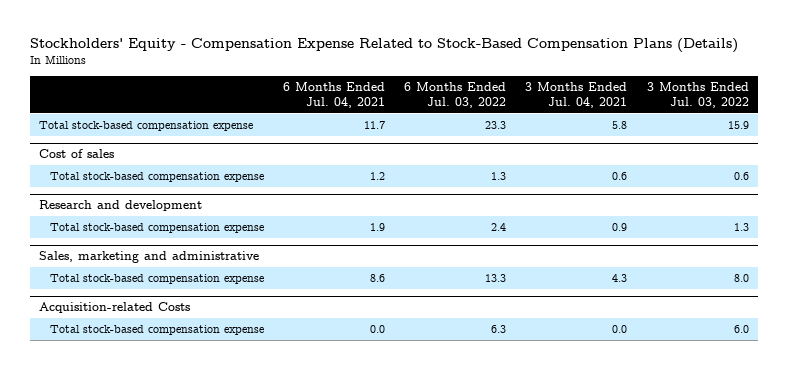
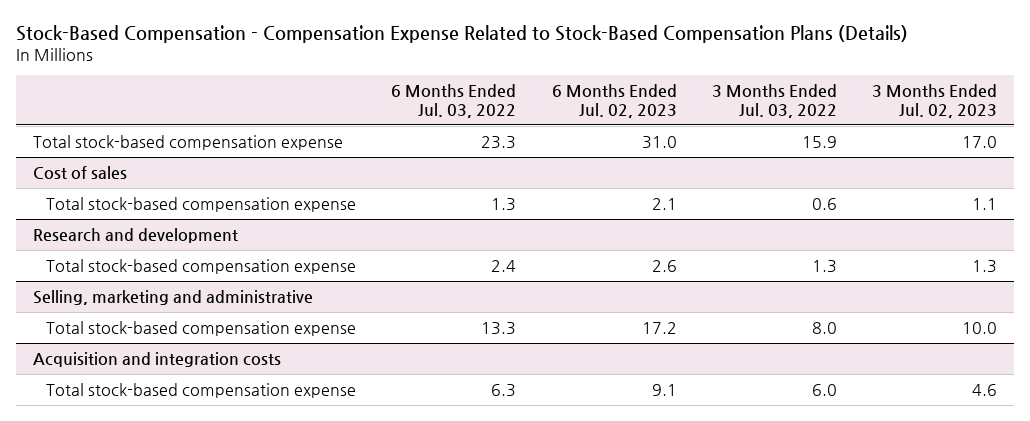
[29,38,738,54] Stockholders' Equity - Compensation Expense Related to Stock-Based Compensation Plans (Details) -> [15,25,908,44] Stock-Based Compensation - Compensation Expense Related to Stock-Based Compensation Plans (Details)
[282,82,385,109] 6 Months Ended Jul. 04, 2021 -> none
[525,82,628,109] 3 Months Ended Jul. 04, 2021 -> none
none -> [551,84,677,118] 6 Months Ended Jul. 02, 2023
none -> [871,84,997,118] 3 Months Ended Jul. 02, 2023
[39,251,260,264] Sales, marketing and administrative -> [33,289,314,305] Selling, marketing and administrative
[39,302,191,314] Acquisition-related Costs -> [33,351,282,367] Acquisition and integration costs

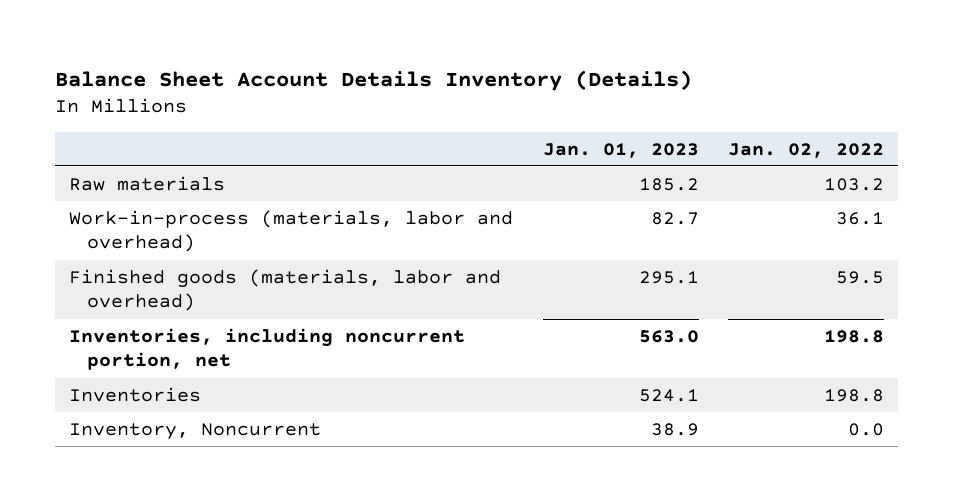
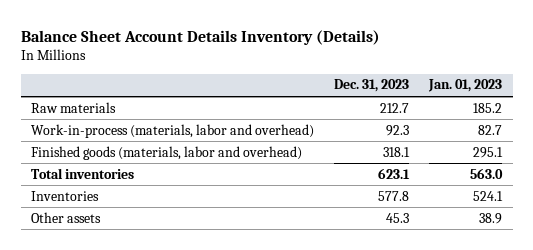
[727,142,884,158] Jan. 02, 2022 -> none
none -> [334,79,410,93] Dec. 31, 2023
[69,327,466,371] Inventories, including noncurrent portion, net -> [31,167,135,179] Total inventories
[69,422,322,440] Inventory, Noncurrent -> [31,211,102,223] Other assets

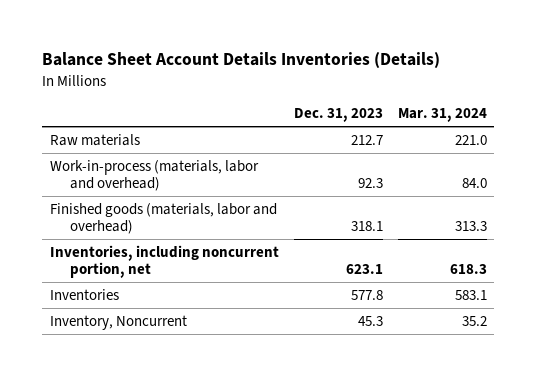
[20,29,380,45] Balance Sheet Account Details Inventory (Details) -> [41,52,440,69] Balance Sheet Account Details Inventories (Details)
[428,79,503,93] Jan. 01, 2023 -> none
none -> [397,108,487,123] Mar. 31, 2024
[31,167,135,179] Total inventories -> [49,244,279,279] Inventories, including noncurrent portion, net
[31,211,102,223] Other assets -> [49,314,187,330] Inventory, Noncurrent

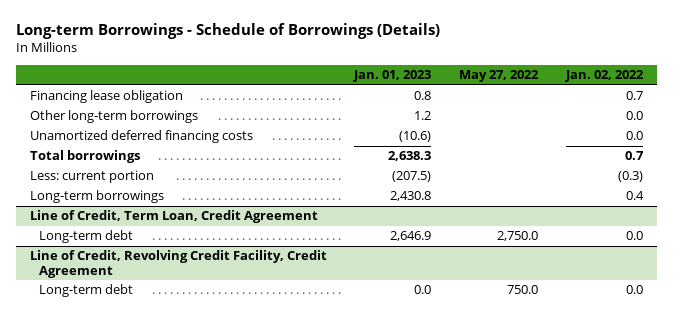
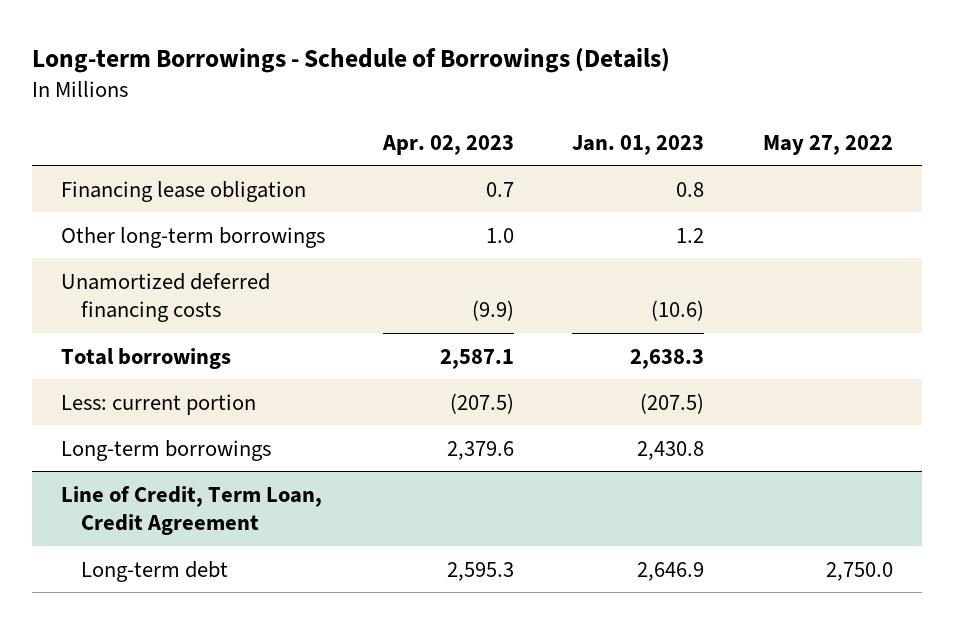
[565,70,645,83] Jan. 02, 2022 -> none
none -> [382,134,515,155] Apr. 02, 2023
[29,250,327,278] Line of Credit, Revolving Credit Facility, Credit Agreement -> none
[38,284,133,298] Long-term debt -> none

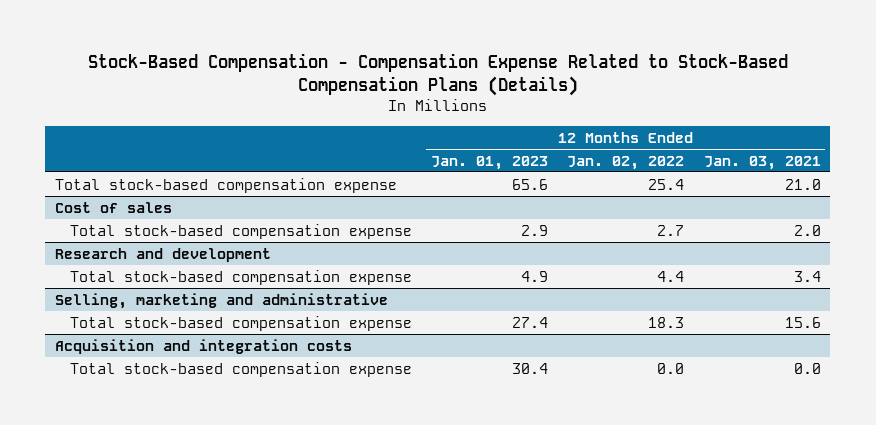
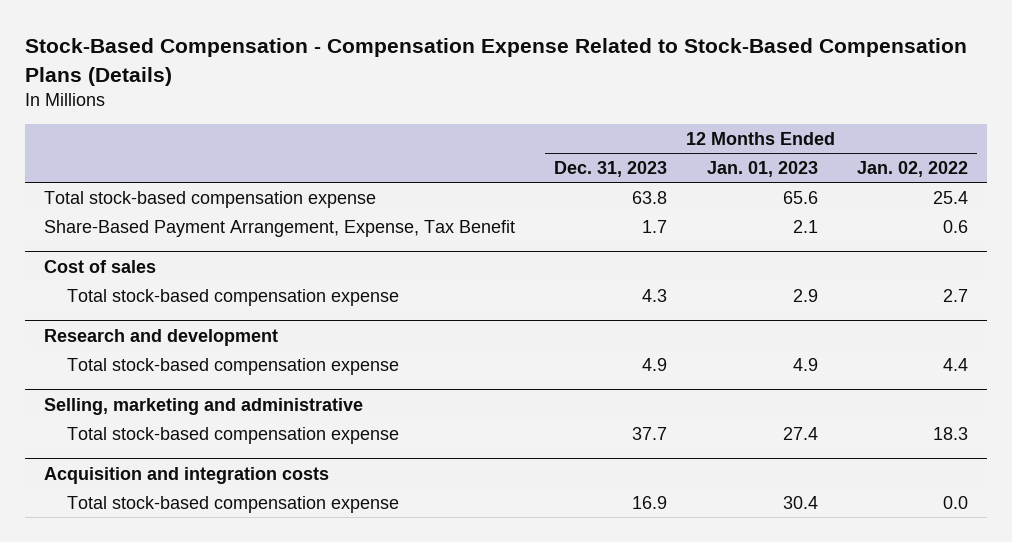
[703,155,821,170] Jan. 03, 2021 -> none
none -> [554,160,668,177] Dec. 31, 2023
none -> [44,219,516,237] Share-Based Payment Arrangement, Expense, Tax Benefit

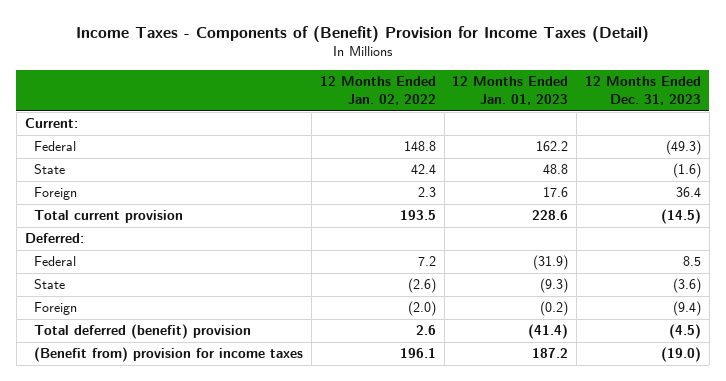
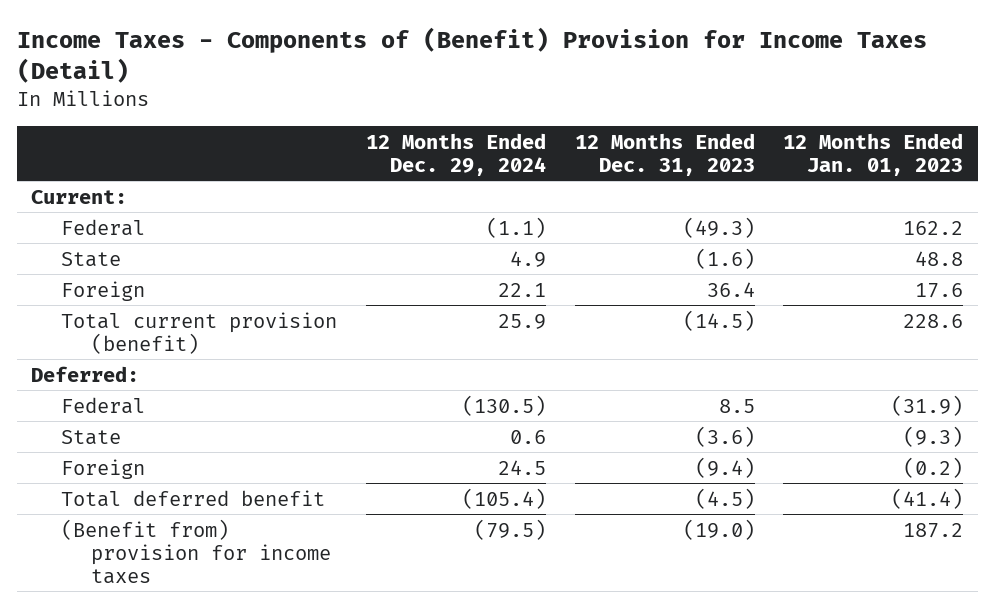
[319,76,436,105] 12 Months Ended Jan. 02, 2022 -> none
none -> [365,132,546,176] 12 Months Ended Dec. 29, 2024
[34,210,184,224] Total current provision -> [60,311,337,354] Total current provision (benefit)
[34,324,252,340] Total deferred (benefit) provision -> [60,489,325,507] Total deferred benefit

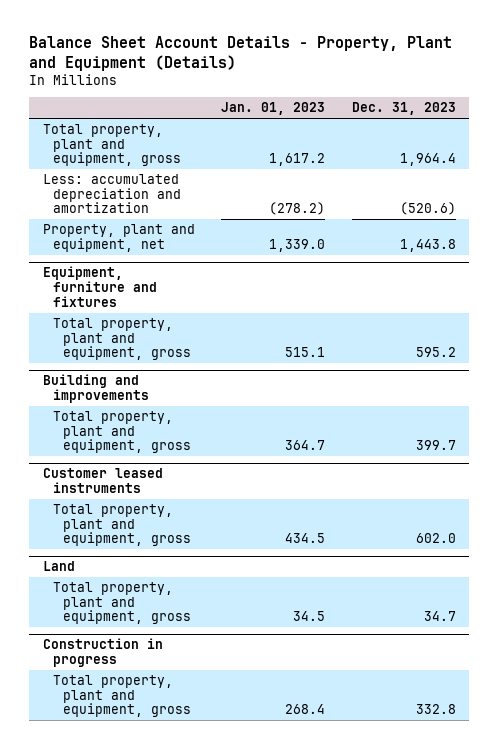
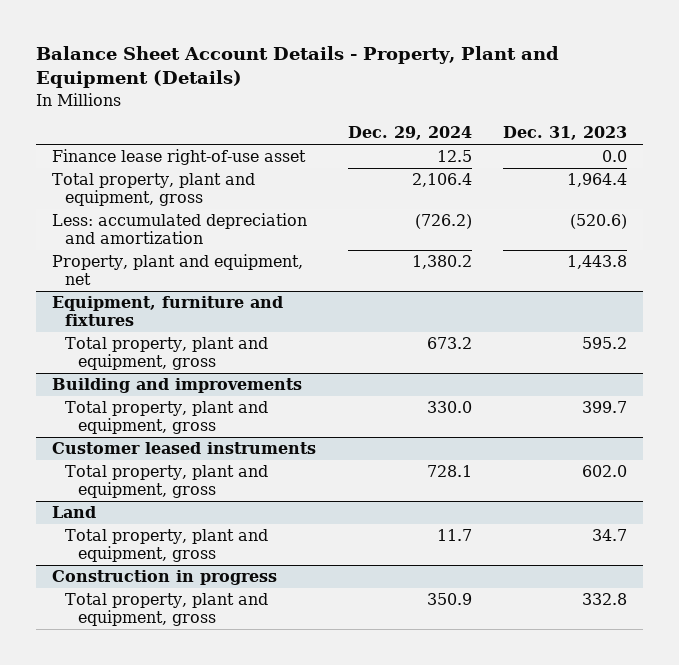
[221,102,326,116] Jan. 01, 2023 -> none
none -> [347,126,472,141] Dec. 29, 2024
none -> [51,149,306,166] Finance lease right-of-use asset

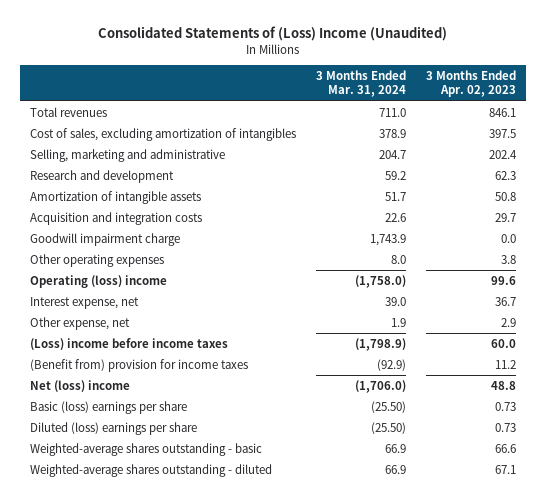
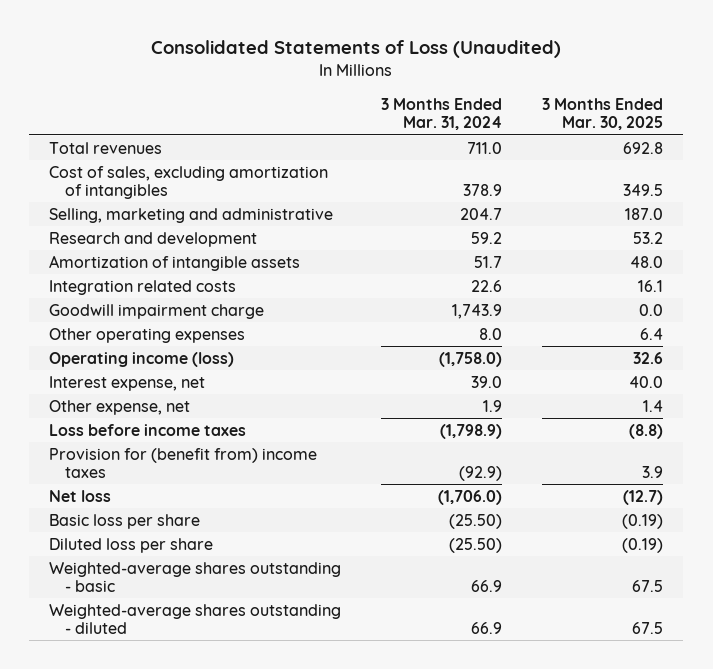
[98,26,448,42] Consolidated Statements of (Loss) Income (Unaudited) -> [151,40,562,59] Consolidated Statements of Loss (Unaudited)
[425,69,516,98] 3 Months Ended Apr. 02, 2023 -> none
none -> [542,97,664,131] 3 Months Ended Mar. 30, 2025
[30,211,203,225] Acquisition and integration costs -> [49,279,237,295] Integration related costs
[30,274,168,288] Operating (loss) income -> [49,351,235,367] Operating income (loss)
[30,337,229,350] (Loss) income before income taxes -> [49,423,247,436] Loss before income taxes
[30,358,249,372] (Benefit from) provision for income taxes -> [49,447,318,479] Provision for (benefit from) income taxes
[30,379,131,392] Net (loss) income -> [49,489,112,502] Net loss
[30,400,188,414] Basic (loss) earnings per share -> [49,513,201,529] Basic loss per share
[30,421,198,435] Diluted (loss) earnings per share -> [49,537,214,553] Diluted loss per share

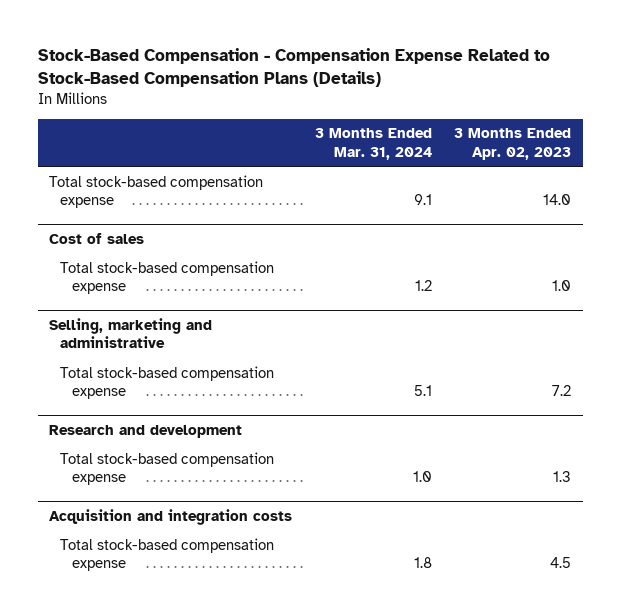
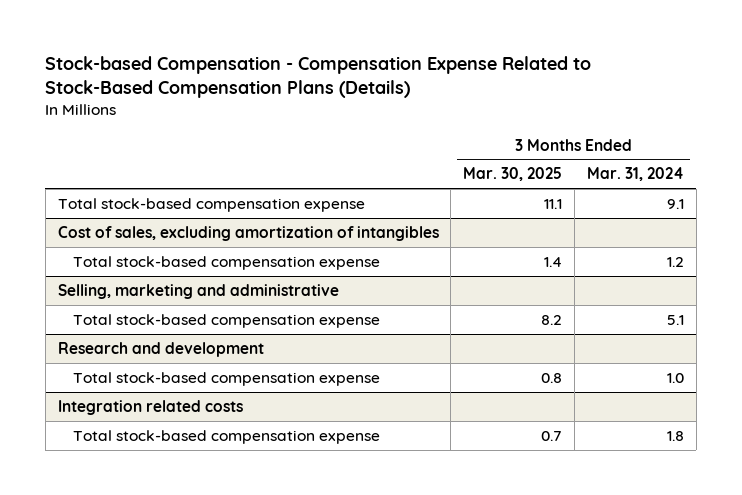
[37,47,550,87] Stock-Based Compensation - Compensation Expense Related to Stock-Based Compensation Plans (Details) -> [45,55,592,99] Stock-based Compensation - Compensation Expense Related to Stock-Based Compensation Plans (Details)
[454,128,572,160] 3 Months Ended Apr. 02, 2023 -> none
none -> [463,167,563,182] Mar. 30, 2025
[49,232,145,244] Cost of sales -> [57,225,439,241] Cost of sales, excluding amortization of intangibles
[49,508,293,525] Acquisition and integration costs -> [57,399,243,415] Integration related costs

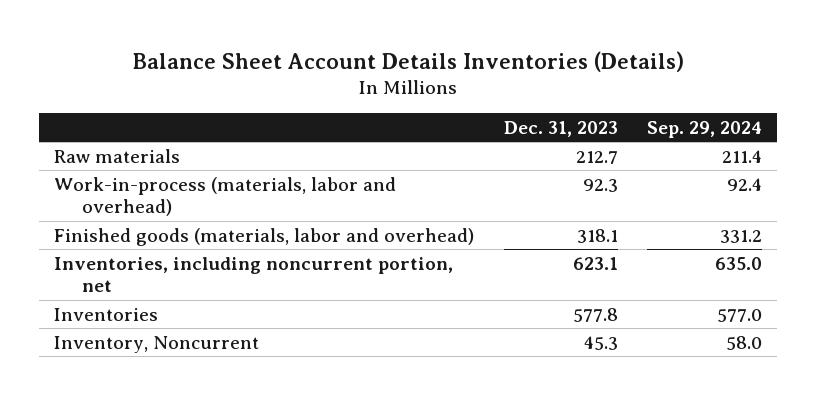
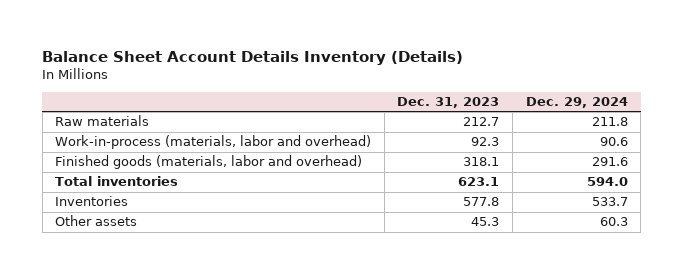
[132,50,685,72] Balance Sheet Account Details Inventories (Details) -> [42,50,464,65] Balance Sheet Account Details Inventory (Details)
[647,120,763,138] Sep. 29, 2024 -> none
none -> [525,97,628,109] Dec. 29, 2024
[54,256,454,292] Inventories, including noncurrent portion, net -> [55,176,179,187] Total inventories
[54,335,260,353] Inventory, Noncurrent -> [55,215,138,227] Other assets

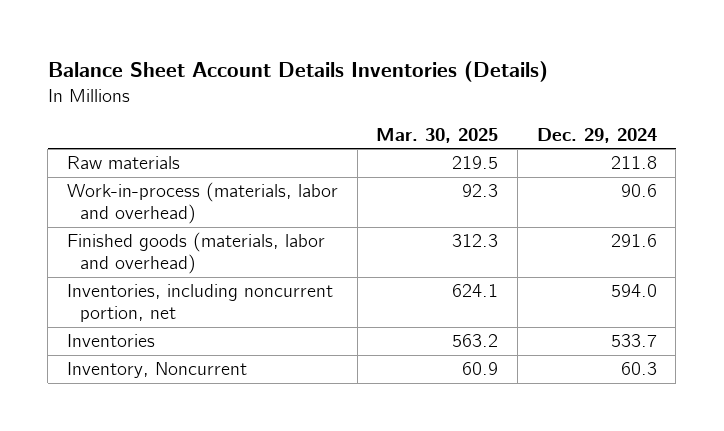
[42,50,464,65] Balance Sheet Account Details Inventory (Details) -> [47,60,548,82] Balance Sheet Account Details Inventories (Details)
[397,97,500,109] Dec. 31, 2023 -> none
none -> [376,127,499,143] Mar. 30, 2025
[55,176,179,187] Total inventories -> [67,284,334,323] Inventories, including noncurrent portion, net
[55,215,138,227] Other assets -> [67,362,248,379] Inventory, Noncurrent

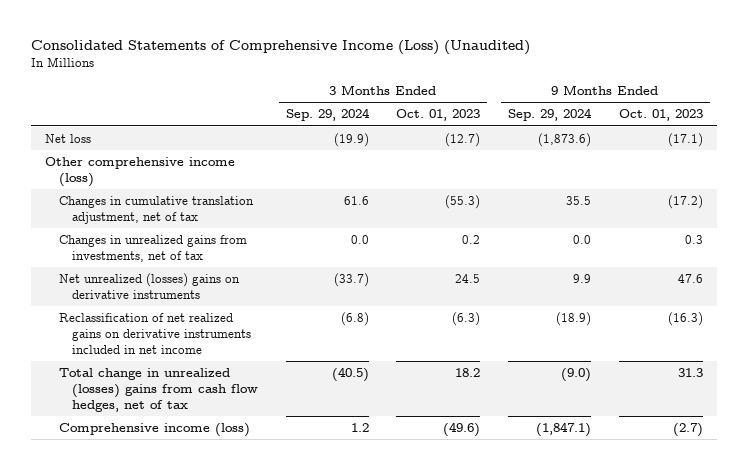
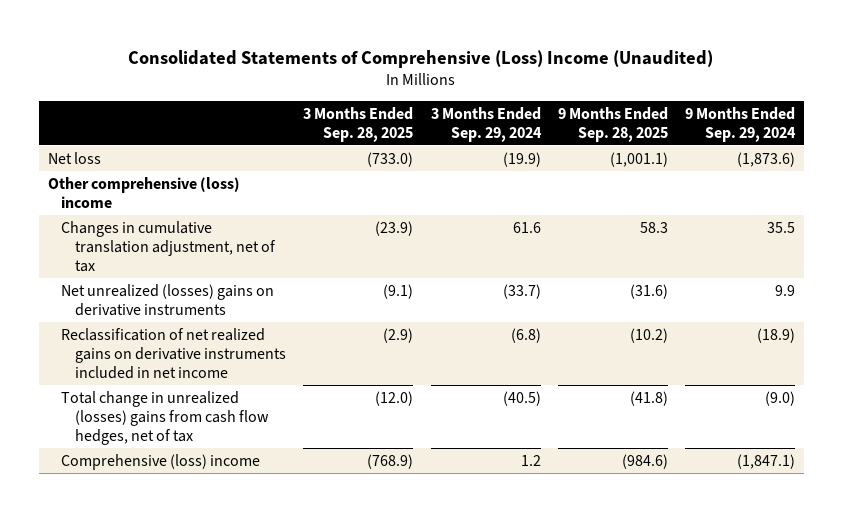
[31,40,531,56] Consolidated Statements of Comprehensive Income (Loss) (Unaudited) -> [128,49,714,68] Consolidated Statements of Comprehensive (Loss) Income (Unaudited)
[396,109,481,122] Oct. 01, 2023 -> none
[618,109,703,122] Oct. 01, 2023 -> none
none -> [303,106,414,142] 3 Months Ended Sep. 28, 2025
none -> [557,106,668,142] 9 Months Ended Sep. 28, 2025
[45,156,236,187] Other comprehensive income (loss) -> [47,176,240,208] Other comprehensive (loss) income
[58,234,247,262] Changes in unrealized gains from investments, net of tax -> none
[58,422,250,437] Comprehensive income (loss) -> [61,453,261,470] Comprehensive (loss) income

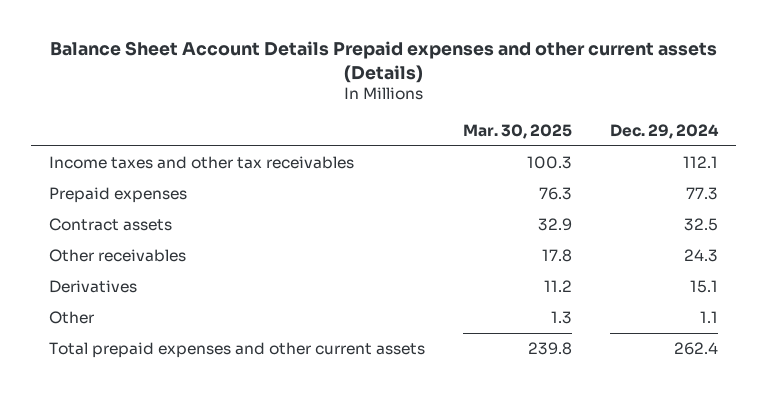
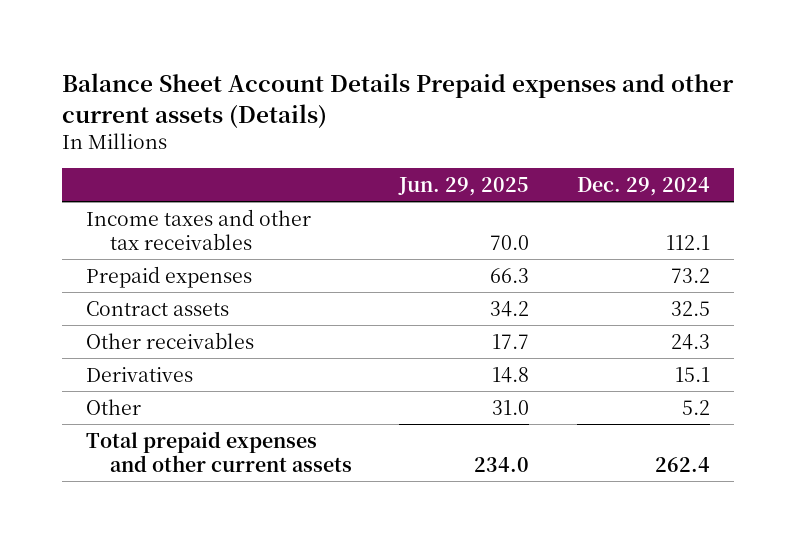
[463,124,573,140] Mar. 30, 2025 -> none
none -> [398,176,530,196] Jun. 29, 2025
[685,187,718,201] 77.3 -> [670,267,710,283] 73.2
[699,311,718,324] 1.1 -> [681,399,710,415] 5.2

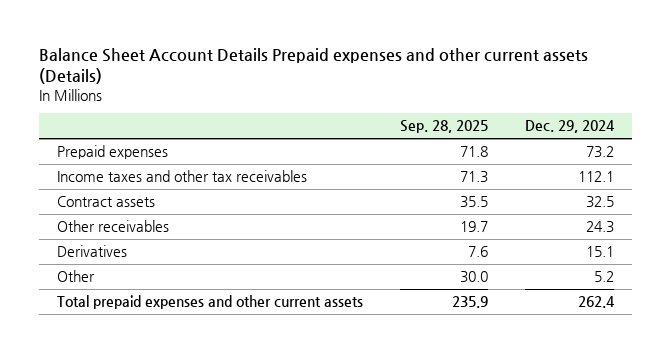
[398,176,530,196] Jun. 29, 2025 -> none
none -> [400,120,489,134] Sep. 28, 2025
[85,208,311,250] Income taxes and other tax receivables -> [57,170,308,183] Income taxes and other tax receivables

